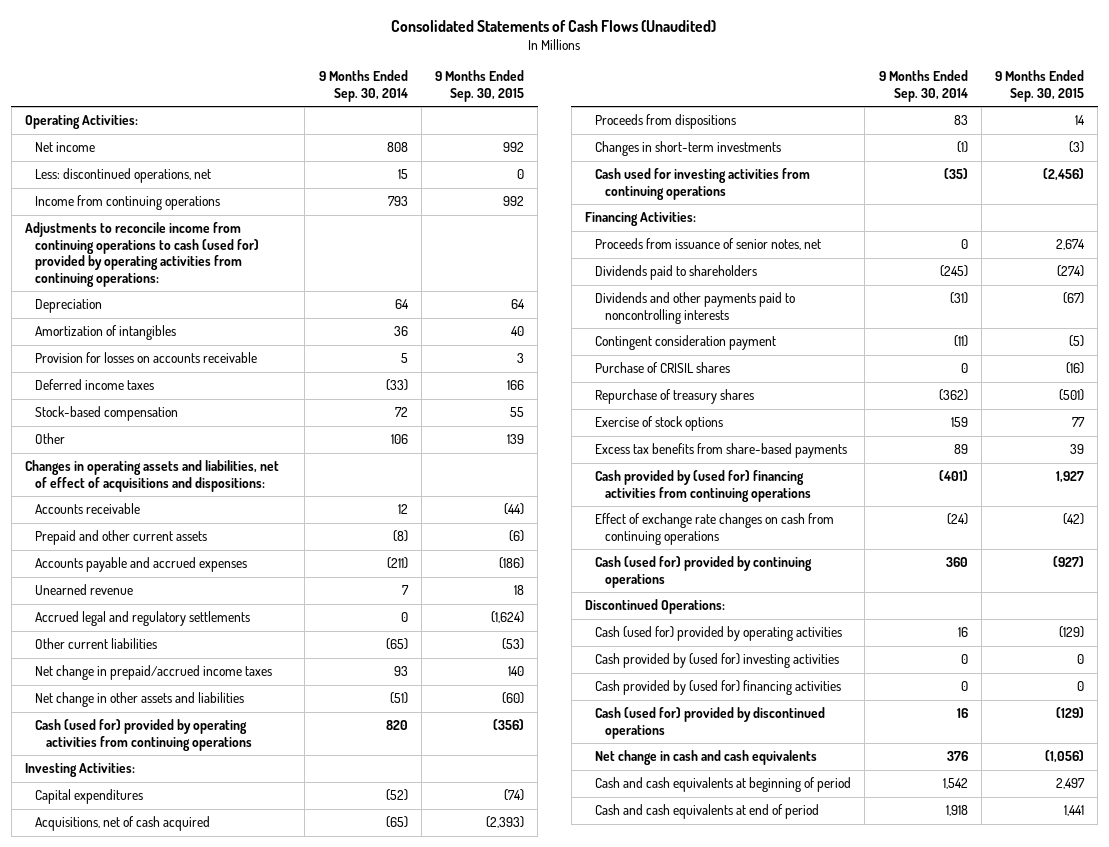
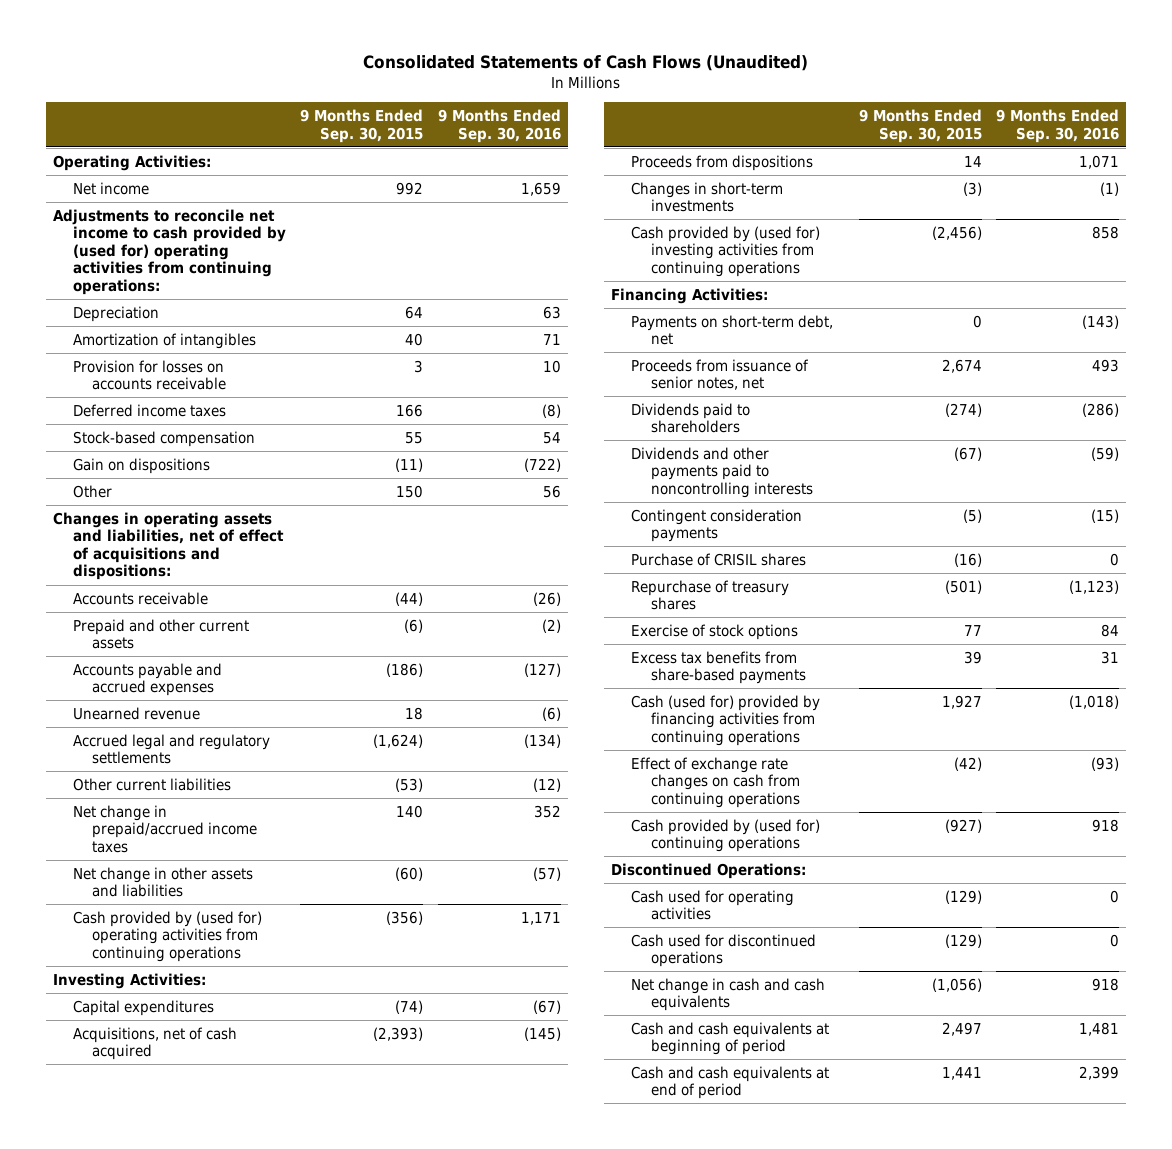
[318,70,408,102] 9 Months Ended Sep. 30, 2014 -> none
none -> [437,108,561,143] 9 Months Ended Sep. 30, 2016
[35,168,212,184] Less: discontinued operations, net -> none
[35,195,221,211] Income from continuing operations -> none
[24,222,260,287] Adjustments to reconcile income from continuing operations to cash (used for) provided by operating activities from continuing operations: -> [53,208,286,296] Adjustments to reconcile net income to cash provided by (used for) operating activities from continuing operations:
none -> [72,457,210,474] Gain on dispositions
[507,434,525,445] 139 -> [396,484,424,498] 150
[35,719,252,751] Cash (used for) provided by operating activities from continuing operations -> [72,910,262,962] Cash provided by (used for) operating activities from continuing operations
[595,168,811,200] Cash used for investing activities from continuing operations -> [631,225,821,277] Cash provided by (used for) investing activities from continuing operations
none -> [631,314,834,346] Payments on short-term debt, net
[595,335,777,351] Contingent consideration payment -> [631,508,803,543] Contingent consideration payments
[595,470,812,502] Cash provided by (used for) financing activities from continuing operations -> [631,694,821,746] Cash (used for) provided by financing activities from continuing operations
[595,556,813,588] Cash (used for) provided by continuing operations -> [631,818,821,853] Cash provided by (used for) continuing operations
[595,653,840,669] Cash provided by (used for) investing activities -> none
[595,680,842,696] Cash provided by (used for) financing activities -> none
[595,626,843,642] Cash (used for) provided by operating activities -> [631,889,795,921] Cash used for operating activities
[595,707,826,739] Cash (used for) provided by discontinued operations -> [631,933,817,968] Cash used for discontinued operations

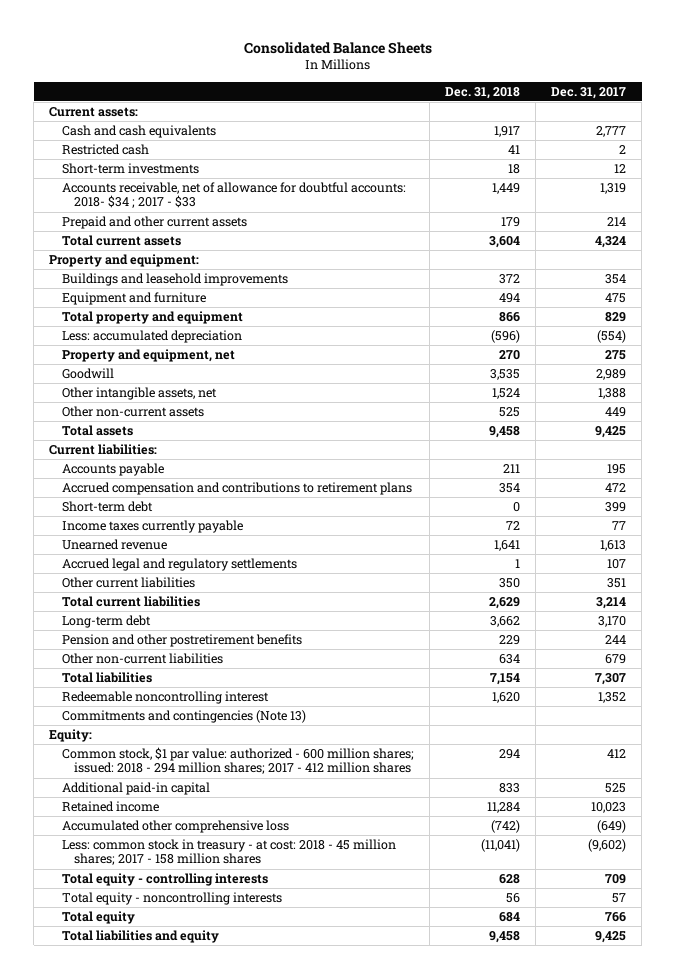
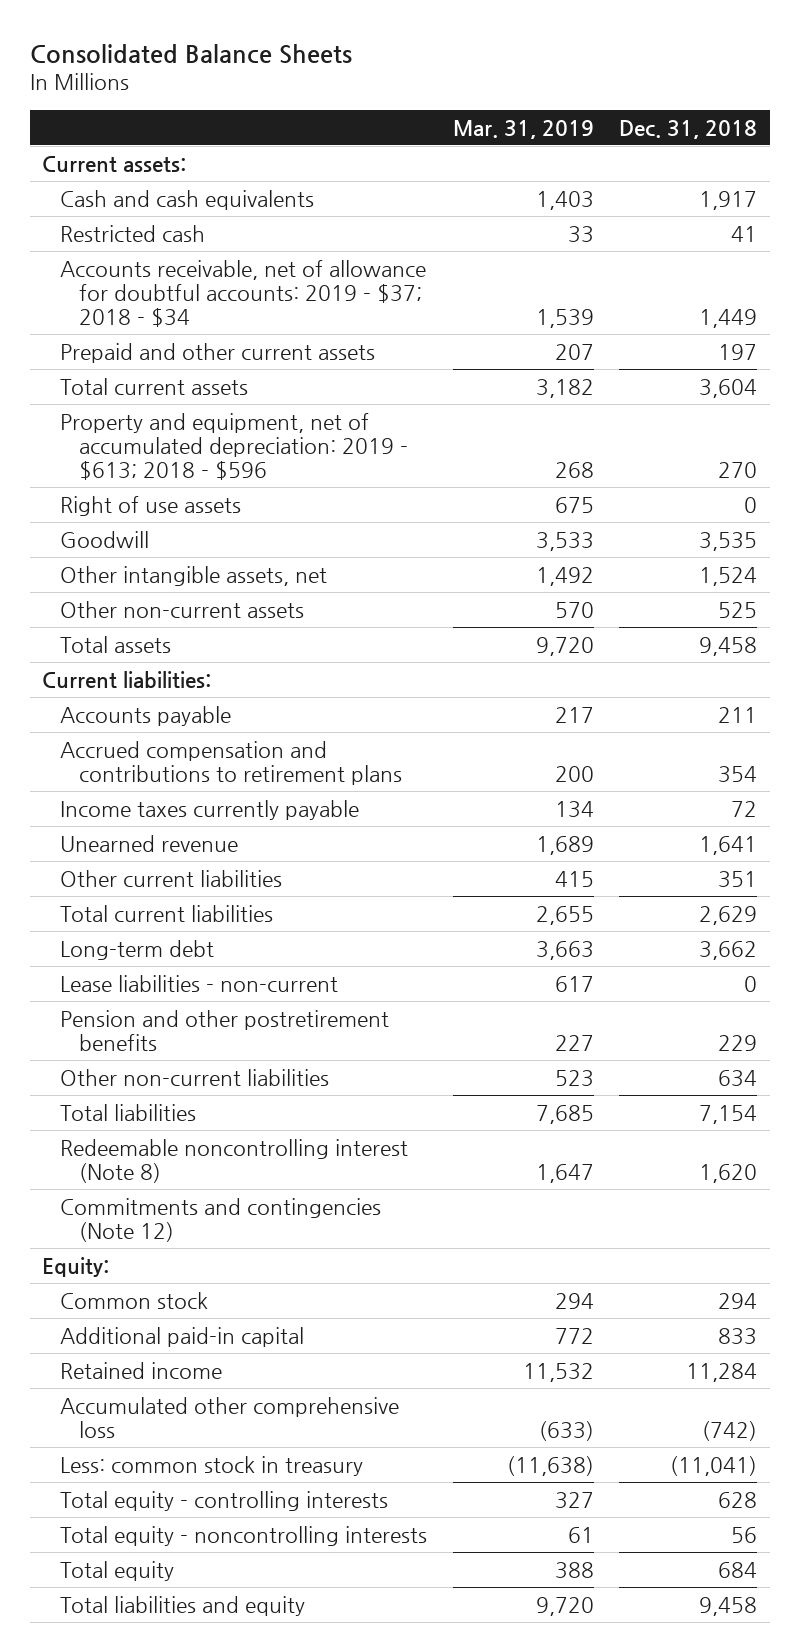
[551,86,627,99] Dec. 31, 2017 -> none
none -> [452,119,594,139] Mar. 31, 2019
[61,162,199,174] Short-term investments -> none
[61,181,406,209] Accounts receivable, net of allowance for doubtful accounts: 2018- $34 ; 2017 - $33 -> [60,259,427,327] Accounts receivable, net of allowance for doubtful accounts: 2019 - $37; 2018 - $34
[500,216,520,227] 179 -> [717,343,757,360] 197
[49,253,200,267] Property and equipment: -> none
[61,272,288,286] Buildings and leasehold improvements -> none
[61,291,206,305] Equipment and furniture -> none
[61,310,243,324] Total property and equipment -> none
[61,329,242,343] Less: accumulated depreciation -> none
[61,348,235,362] Property and equipment, net -> [60,412,408,480] Property and equipment, net of accumulated depreciation: 2019 - $613; 2018 - $596
none -> [60,495,242,516] Right of use assets
[61,500,153,512] Short-term debt -> none
[61,557,297,571] Accrued legal and regulatory settlements -> none
[498,577,520,588] 350 -> [717,870,757,888] 351
none -> [60,974,339,992] Lease liabilities - non-current
[61,690,269,704] Redeemable noncontrolling interest -> [60,1138,409,1183] Redeemable noncontrolling interest (Note 8)
[61,709,306,723] Commitments and contingencies (Note 13) -> [60,1197,382,1242] Commitments and contingencies (Note 12)
[61,746,414,775] Common stock, $1 par value: authorized - 600 million shares; issued: 2018 - 294 million shares; 2017 - 412 million shares -> [60,1291,209,1309] Common stock
[61,838,396,866] Less: common stock in treasury - at cost: 2018 - 45 million shares; 2017 - 158 million shares -> [60,1455,364,1476] Less: common stock in treasury

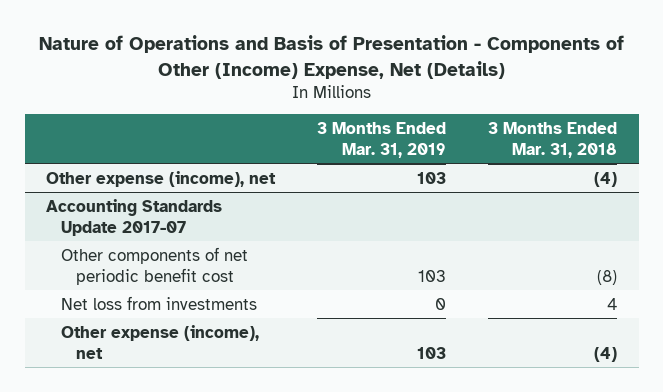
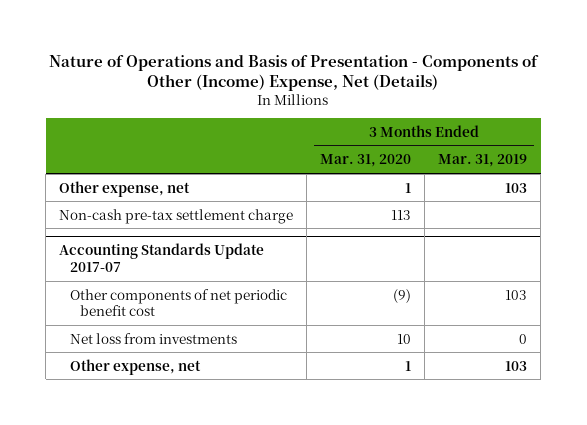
[488,121,618,158] 3 Months Ended Mar. 31, 2018 -> none
none -> [320,154,412,168] Mar. 31, 2020
[45,170,276,187] Other expense (income), net -> [59,180,191,197] Other expense, net
none -> [59,208,294,224] Non-cash pre-tax settlement charge
[61,324,260,359] Other expense (income), net -> [69,358,201,375] Other expense, net

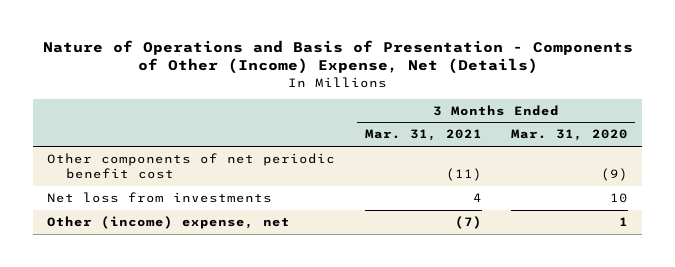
[438,154,528,168] Mar. 31, 2019 -> none
none -> [364,129,482,142] Mar. 31, 2021
[59,180,191,197] Other expense, net -> none
[59,208,294,224] Non-cash pre-tax settlement charge -> none
[59,242,265,272] Accounting Standards Update 2017-07 -> none
[69,358,201,375] Other expense, net -> [47,216,291,230] Other (income) expense, net

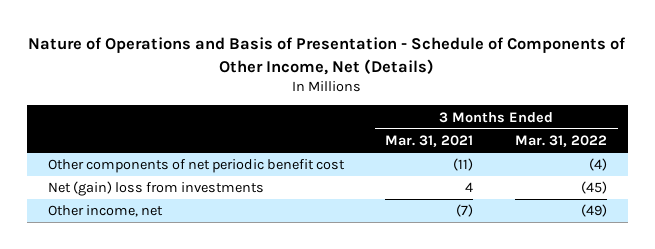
[42,39,633,75] Nature of Operations and Basis of Presentation - Components of Other (Income) Expense, Net (Details) -> [28,37,627,75] Nature of Operations and Basis of Presentation - Schedule of Components of Other Income, Net (Details)
[510,129,628,142] Mar. 31, 2020 -> none
none -> [515,135,608,148] Mar. 31, 2022
[47,192,273,204] Net loss from investments -> [47,181,264,197] Net (gain) loss from investments
[47,216,291,230] Other (income) expense, net -> [47,205,163,218] Other income, net

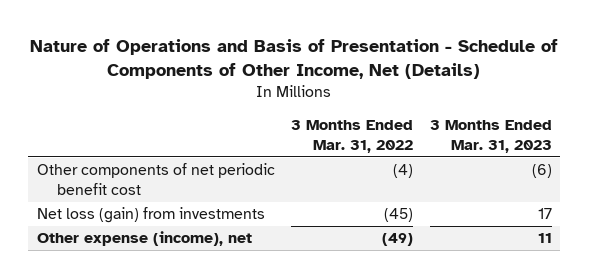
[385,135,474,148] Mar. 31, 2021 -> none
none -> [430,120,553,153] 3 Months Ended Mar. 31, 2023
[47,181,264,197] Net (gain) loss from investments -> [36,207,265,224] Net loss (gain) from investments
[47,205,163,218] Other income, net -> [36,231,252,247] Other expense (income), net

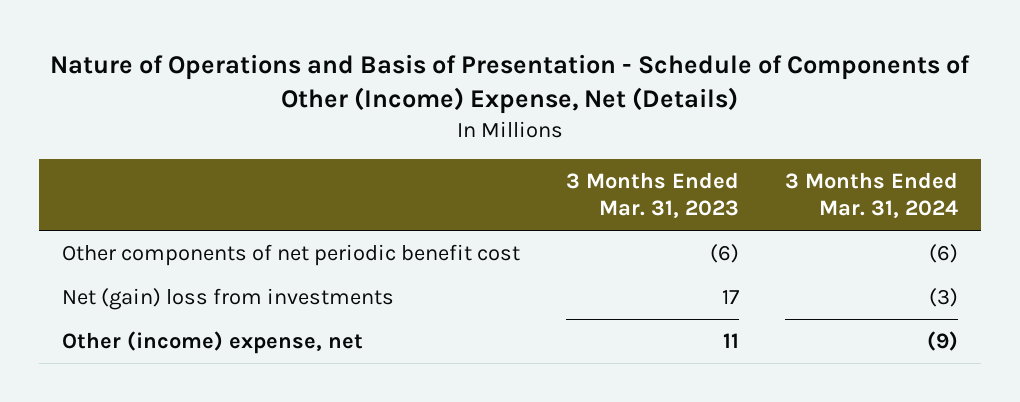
[30,39,559,80] Nature of Operations and Basis of Presentation - Schedule of Components of Other Income, Net (Details) -> [50,54,971,115] Nature of Operations and Basis of Presentation - Schedule of Components of Other (Income) Expense, Net (Details)
[291,120,414,153] 3 Months Ended Mar. 31, 2022 -> none
none -> [785,172,959,219] 3 Months Ended Mar. 31, 2024
[36,207,265,224] Net loss (gain) from investments -> [61,288,394,311] Net (gain) loss from investments
[36,231,252,247] Other expense (income), net -> [61,331,363,355] Other (income) expense, net

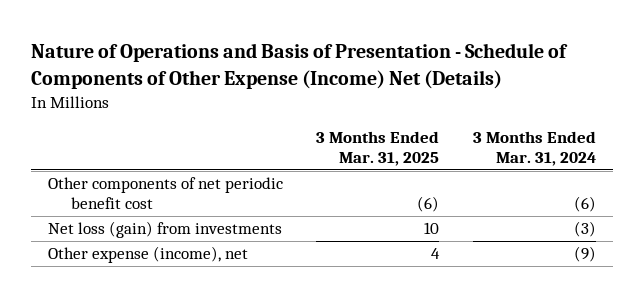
[50,54,971,115] Nature of Operations and Basis of Presentation - Schedule of Components of Other (Income) Expense, Net (Details) -> [31,42,569,89] Nature of Operations and Basis of Presentation - Schedule of Components of Other Expense (Income) Net (Details)
[566,172,740,219] 3 Months Ended Mar. 31, 2023 -> none
none -> [316,131,440,167] 3 Months Ended Mar. 31, 2025
[61,288,394,311] Net (gain) loss from investments -> [47,221,282,239] Net loss (gain) from investments
[61,331,363,355] Other (income) expense, net -> [47,246,248,264] Other expense (income), net

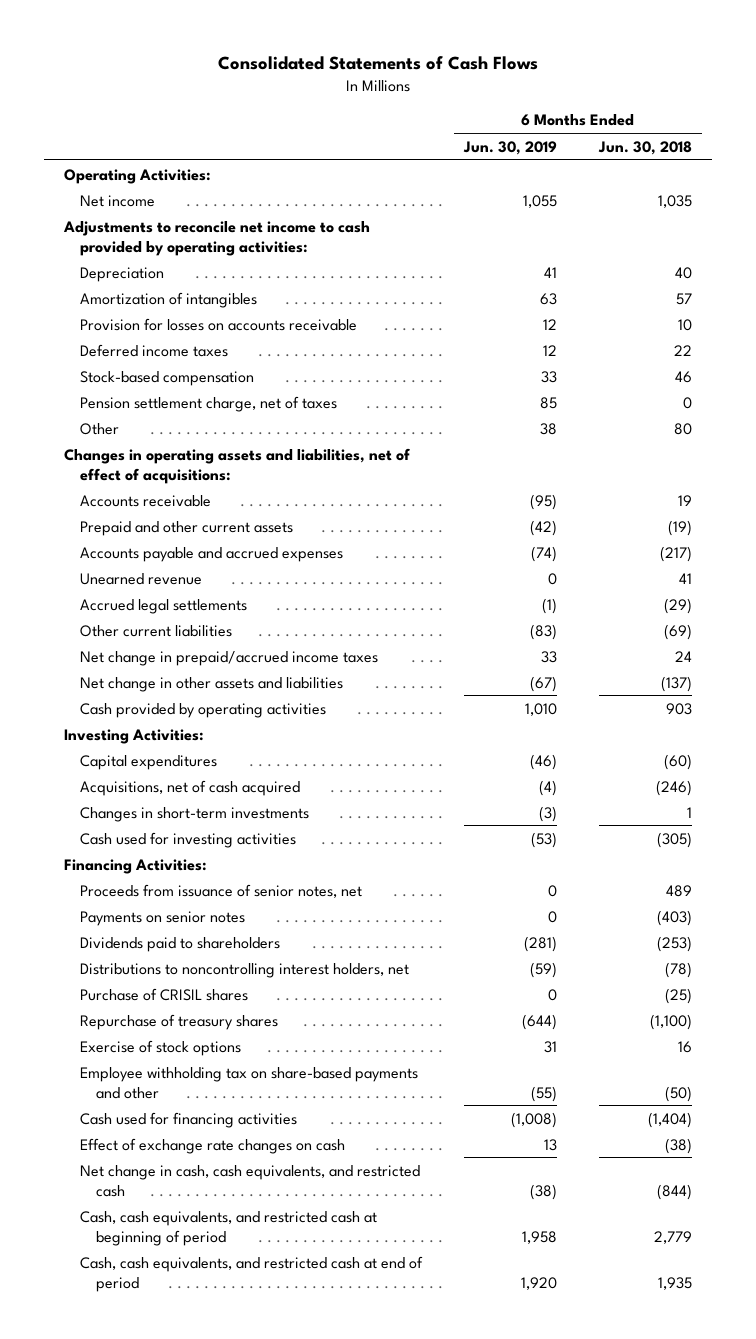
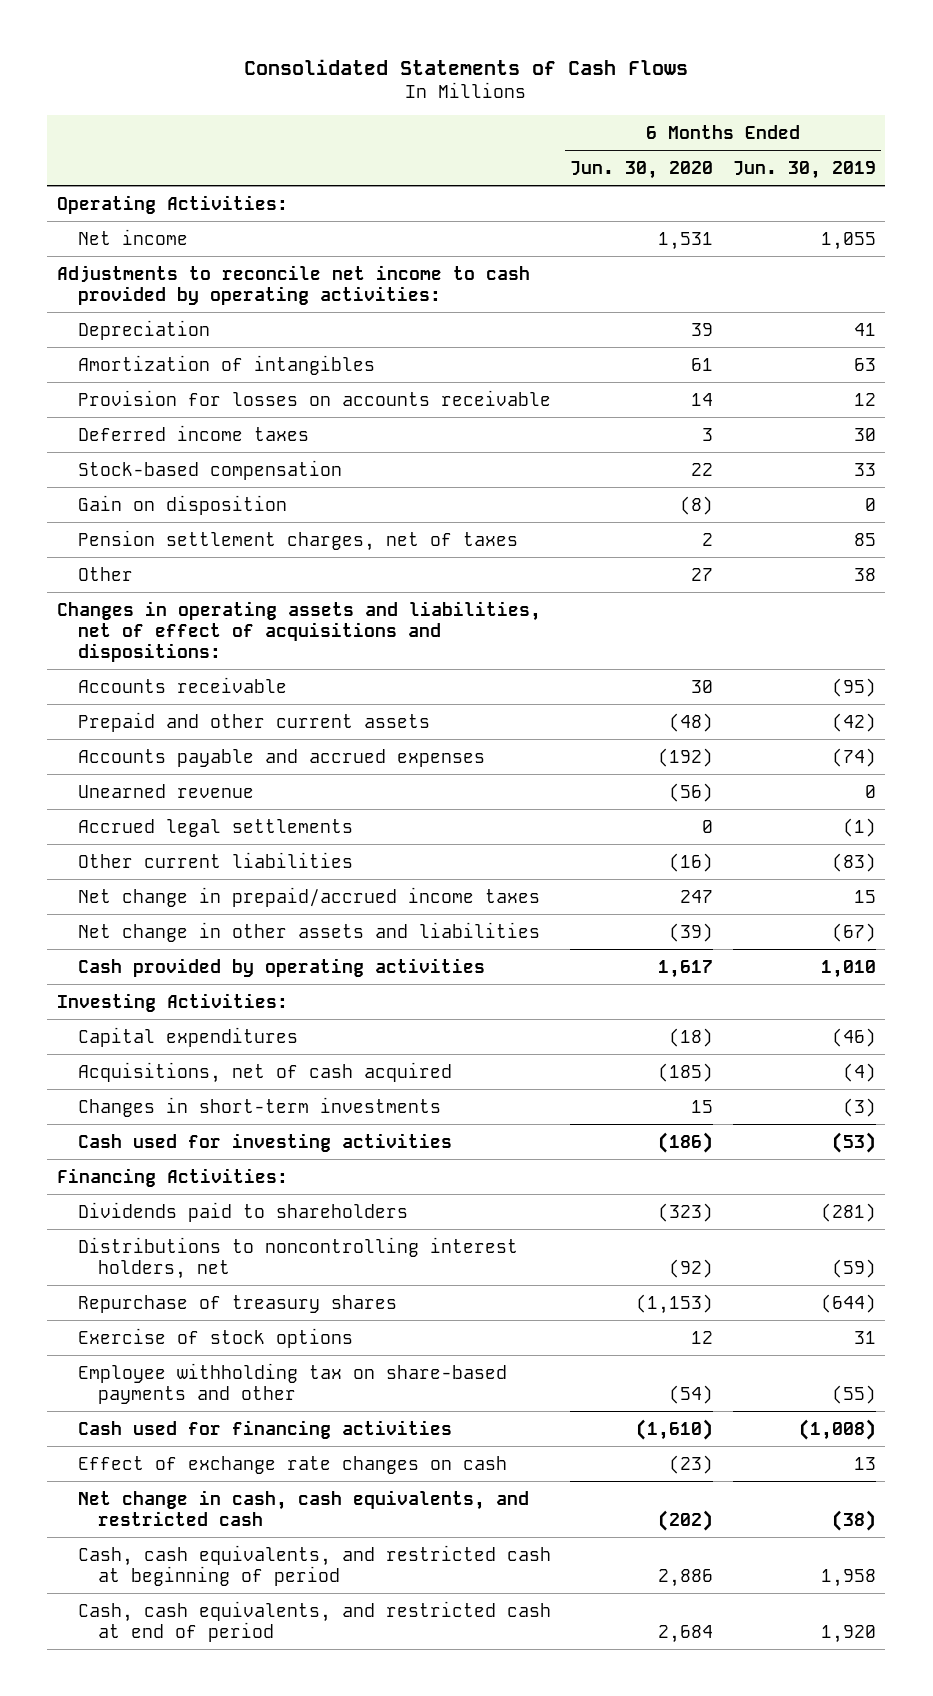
[597,140,692,155] Jun. 30, 2018 -> none
none -> [570,160,714,179] Jun. 30, 2020
[542,344,557,356] 12 -> [853,427,876,441] 30
none -> [77,494,287,515] Gain on disposition
[80,395,338,412] Pension settlement charge, net of taxes -> [77,529,518,551] Pension settlement charges, net of taxes
[64,447,411,484] Changes in operating assets and liabilities, net of effect of acquisitions: -> [57,600,542,662] Changes in operating assets and liabilities, net of effect of acquisitions and dispositions:
[540,650,557,663] 33 -> [853,889,876,903] 15
[80,883,363,898] Proceeds from issuance of senior notes, net -> none
[80,910,246,926] Payments on senior notes -> none
[80,987,249,1001] Purchase of CRISIL shares -> none

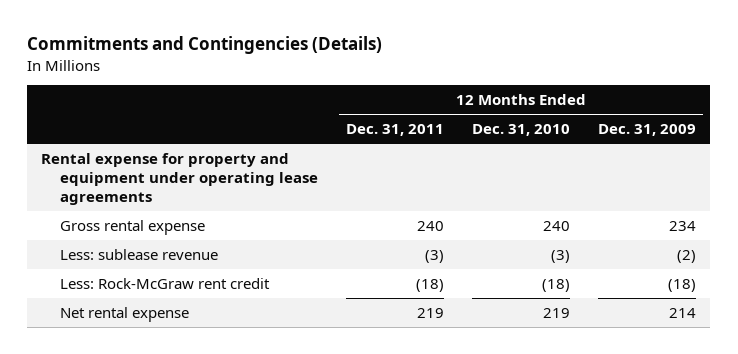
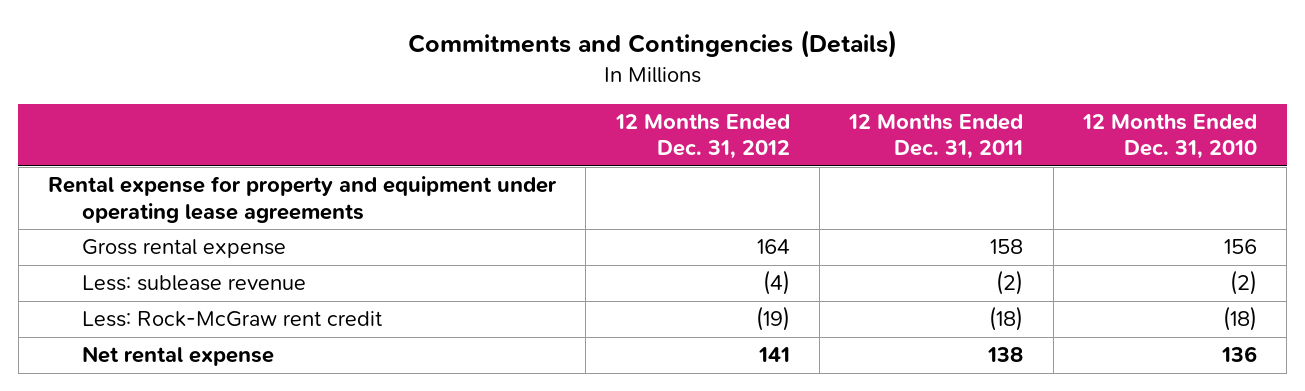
[598,124,697,137] Dec. 31, 2009 -> none
none -> [614,113,790,160] 12 Months Ended Dec. 31, 2012
[417,220,445,231] 240 -> [990,239,1024,255] 158
[543,220,571,231] 240 -> [1224,239,1258,255] 156
[425,249,445,263] (3) -> [996,270,1024,296] (2)
[551,249,571,263] (3) -> [1230,270,1258,296] (2)
[417,307,445,318] 219 -> [987,347,1024,363] 138
[543,307,571,318] 219 -> [1221,346,1258,363] 136

